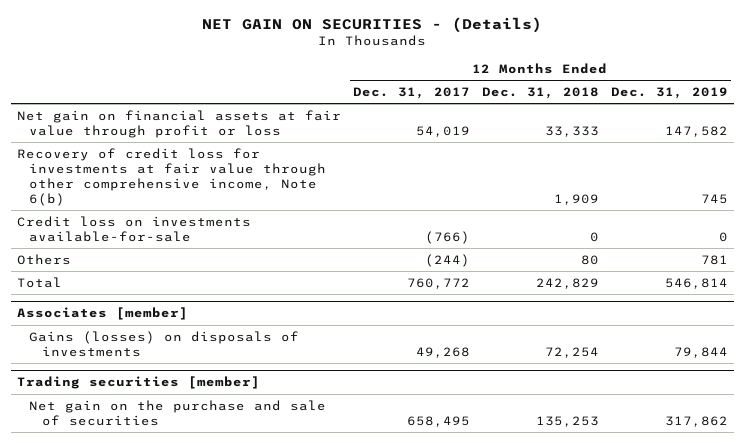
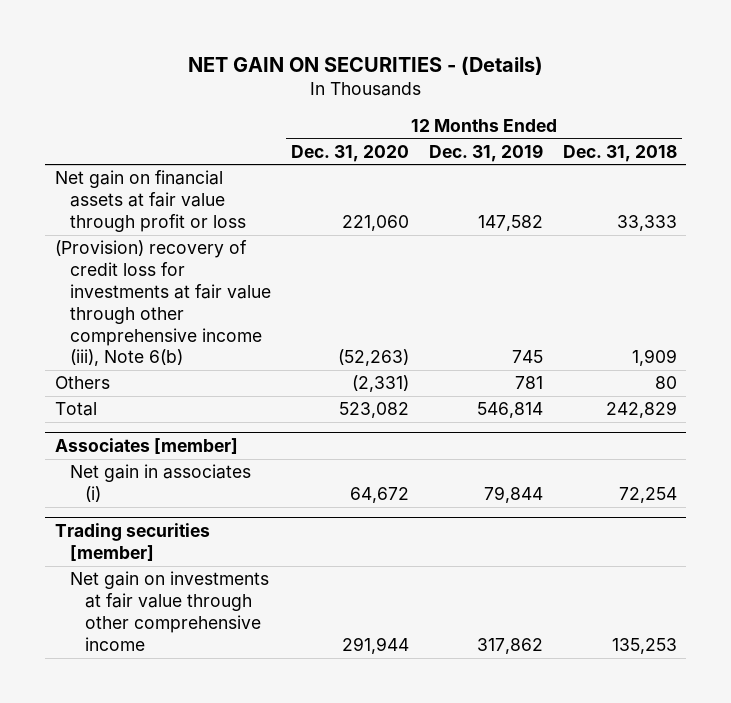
[352,87,470,100] Dec. 31, 2017 -> none
none -> [290,144,409,162] Dec. 31, 2020
[16,215,251,242] Credit loss on investments available-for-sale -> none
[16,147,327,206] Recovery of credit loss for investments at fair value through other comprehensive income, Note 6(b) -> [54,240,271,367] (Provision) recovery of credit loss for investments at fair value through other comprehensive income (iii), Note 6(b)
[29,330,300,357] Gains (losses) on disposals of investments -> [69,464,251,503] Net gain in associates (i)
[29,399,327,426] Net gain on the purchase and sale of securities -> [69,571,269,651] Net gain on investments at fair value through other comprehensive income

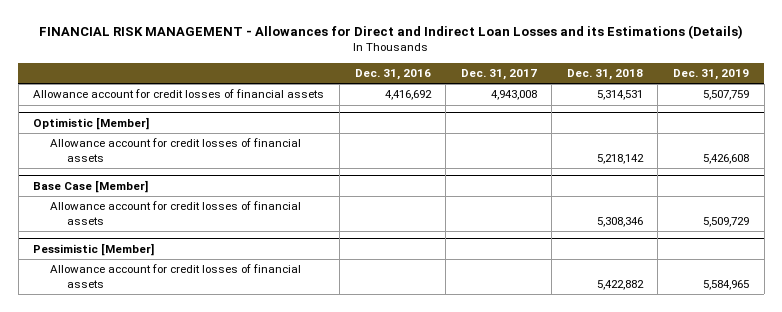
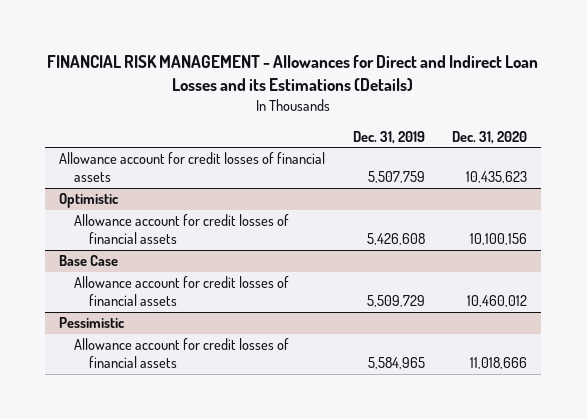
[354,68,431,80] Dec. 31, 2016 -> none
[460,68,537,80] Dec. 31, 2017 -> none
[566,68,643,80] Dec. 31, 2018 -> none
none -> [452,130,528,144] Dec. 31, 2020
[33,116,150,130] Optimistic [Member] -> [59,193,120,209] Optimistic
[33,179,149,193] Base Case [Member] -> [59,255,119,267] Base Case
[33,242,155,256] Pessimistic [Member] -> [59,317,126,329] Pessimistic

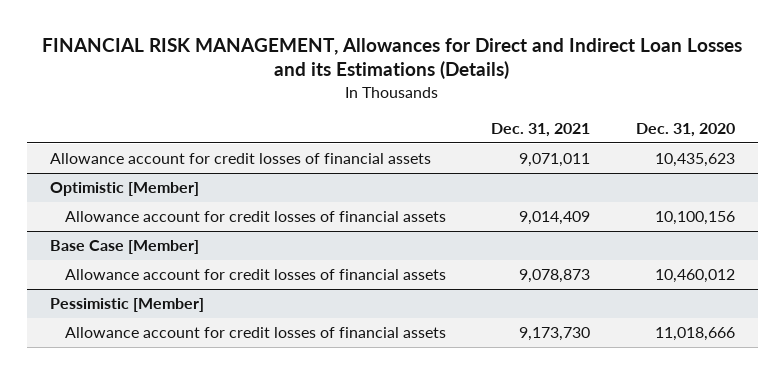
[47,55,539,91] FINANCIAL RISK MANAGEMENT - Allowances for Direct and Indirect Loan Losses and its Estimations (Details) -> [42,37,743,80] FINANCIAL RISK MANAGEMENT, Allowances for Direct and Indirect Loan Losses and its Estimations (Details)
[352,130,425,144] Dec. 31, 2019 -> none
none -> [491,123,591,138] Dec. 31, 2021
[59,193,120,209] Optimistic -> [49,182,199,197] Optimistic [Member]
[59,255,119,267] Base Case -> [49,240,199,255] Base Case [Member]
[59,317,126,329] Pessimistic -> [49,298,204,313] Pessimistic [Member]

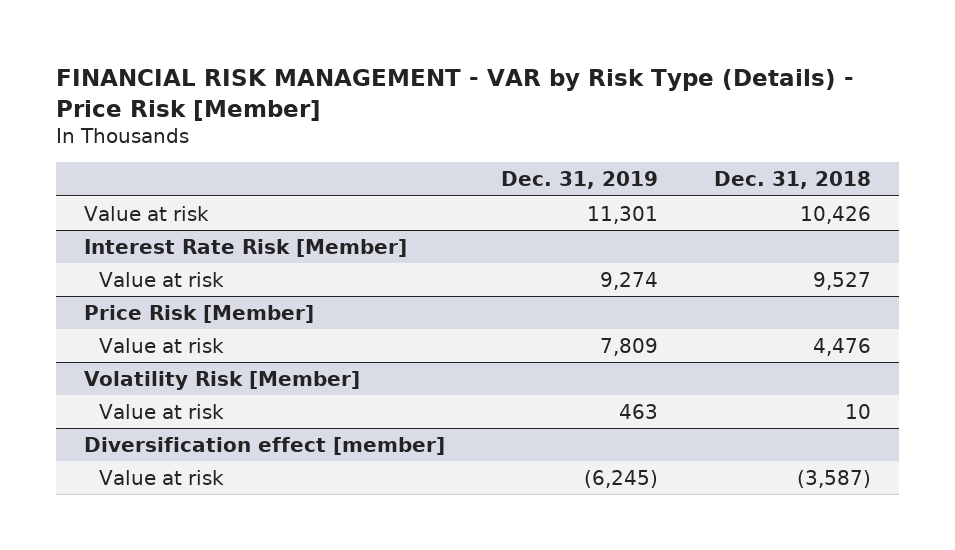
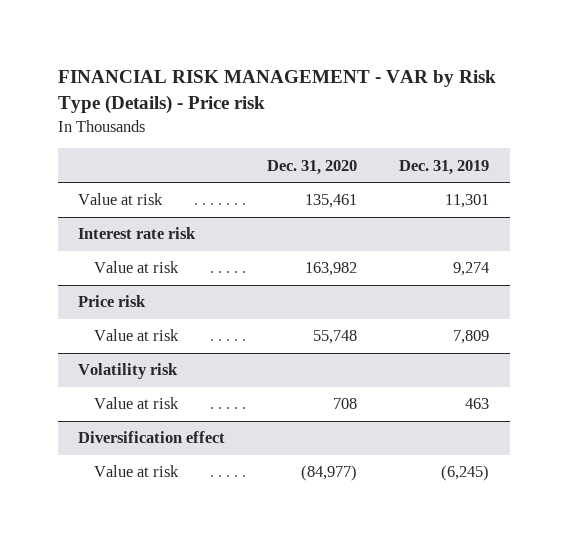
[56,69,855,121] FINANCIAL RISK MANAGEMENT - VAR by Risk Type (Details) - Price Risk [Member] -> [57,70,496,115] FINANCIAL RISK MANAGEMENT - VAR by Risk Type (Details) - Price risk
[714,171,872,190] Dec. 31, 2018 -> none
none -> [267,159,358,175] Dec. 31, 2020
[84,238,408,257] Interest Rate Risk [Member] -> [78,227,197,240] Interest rate risk
[84,304,315,323] Price Risk [Member] -> [78,295,147,308] Price risk
[84,370,361,390] Volatility Risk [Member] -> [78,363,179,380] Volatility risk
[84,436,446,455] Diversification effect [member] -> [78,431,226,444] Diversification effect

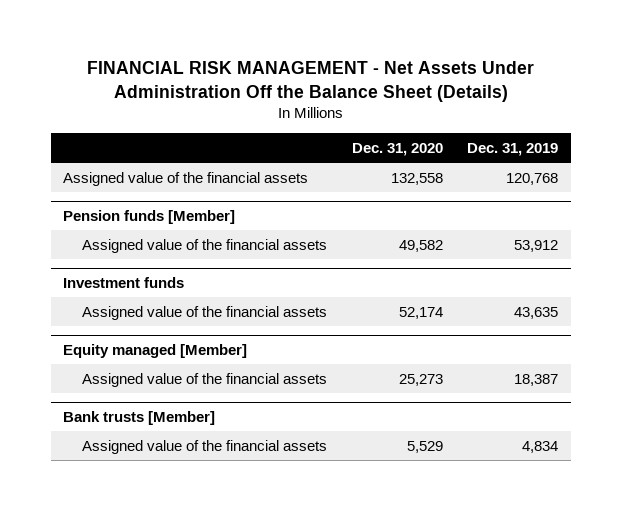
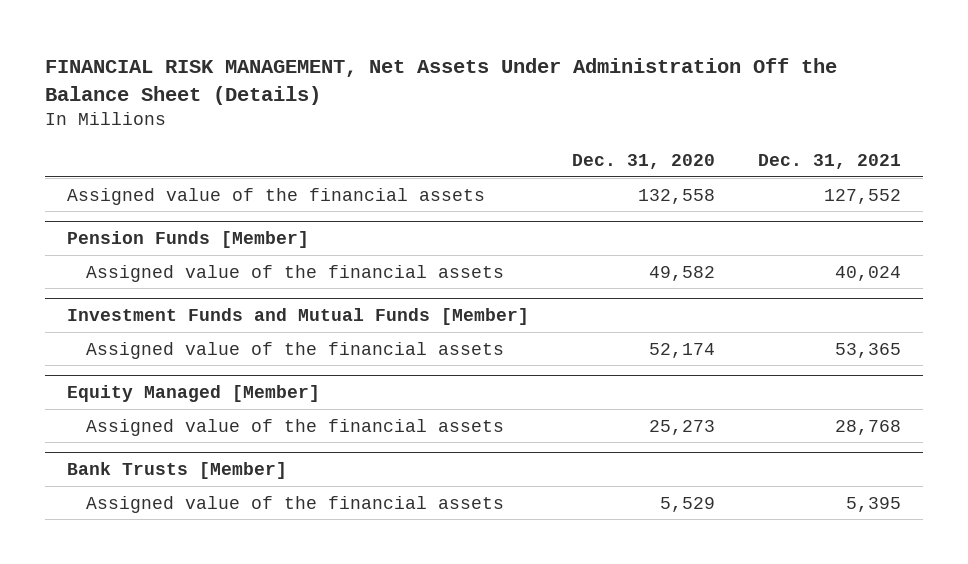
[86,61,534,102] FINANCIAL RISK MANAGEMENT - Net Assets Under Administration Off the Balance Sheet (Details) -> [44,57,837,105] FINANCIAL RISK MANAGEMENT, Net Assets Under Administration Off the Balance Sheet (Details)
[467,142,559,156] Dec. 31, 2019 -> none
none -> [758,153,902,169] Dec. 31, 2021
[62,209,235,224] Pension funds [Member] -> [66,231,309,249] Pension Funds [Member]
[62,276,184,288] Investment funds -> [66,308,529,326] Investment Funds and Mutual Funds [Member]
[62,343,247,358] Equity managed [Member] -> [66,385,320,403] Equity Managed [Member]
[62,410,215,425] Bank trusts [Member] -> [66,462,287,480] Bank Trusts [Member]

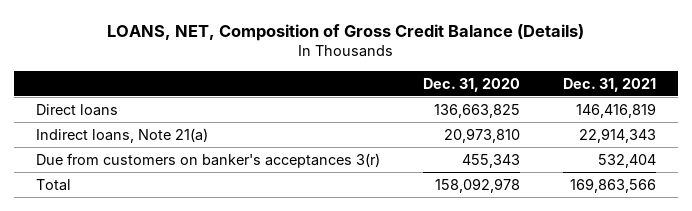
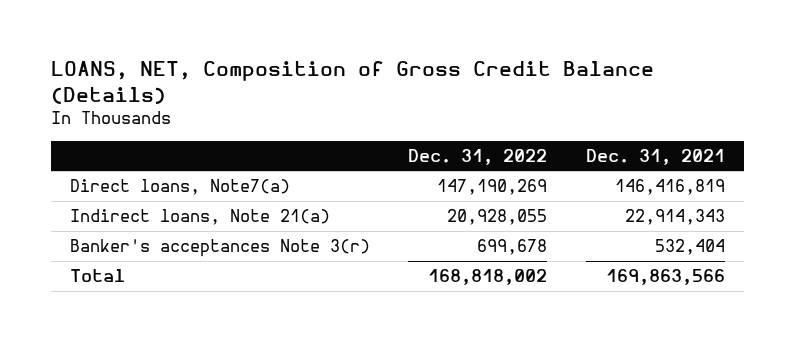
[423,77,521,92] Dec. 31, 2020 -> none
none -> [408,148,548,165] Dec. 31, 2022
[35,103,118,116] Direct loans -> [69,179,290,196] Direct loans, Note7(a)
[35,152,380,168] Due from customers on banker's acceptances 3(r) -> [69,239,370,258] Banker's acceptances Note 3(r)

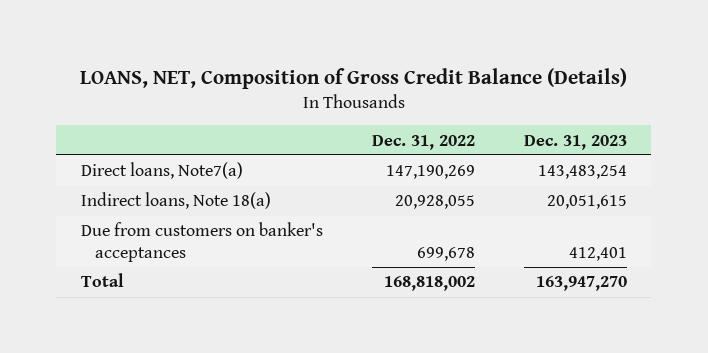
[585,148,725,165] Dec. 31, 2021 -> none
none -> [523,134,627,150] Dec. 31, 2023
[69,209,330,226] Indirect loans, Note 21(a) -> [80,192,271,210] Indirect loans, Note 18(a)
[69,239,370,258] Banker's acceptances Note 3(r) -> [80,222,323,262] Due from customers on banker's acceptances

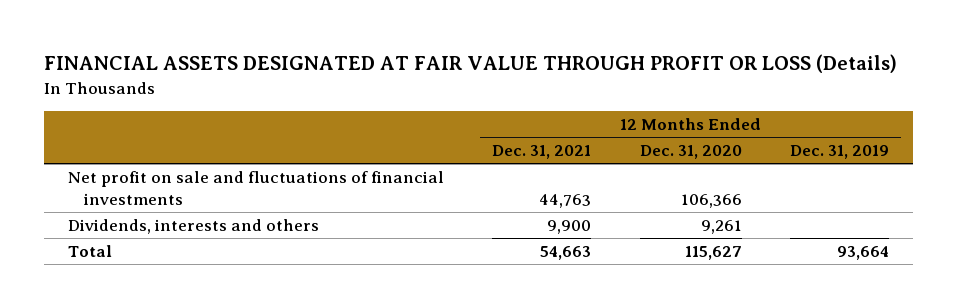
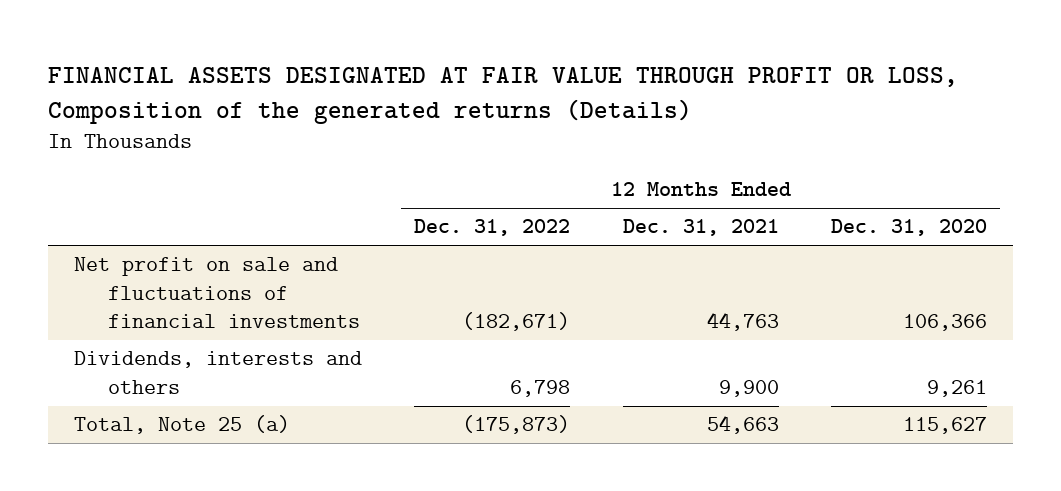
[43,54,897,74] FINANCIAL ASSETS DESIGNATED AT FAIR VALUE THROUGH PROFIT OR LOSS (Details) -> [47,66,958,124] FINANCIAL ASSETS DESIGNATED AT FAIR VALUE THROUGH PROFIT OR LOSS, Composition of the generated returns (Details)
[790,145,890,160] Dec. 31, 2019 -> none
none -> [414,219,571,237] Dec. 31, 2022
[67,245,112,258] Total -> [74,415,291,435] Total, Note 25 (a)

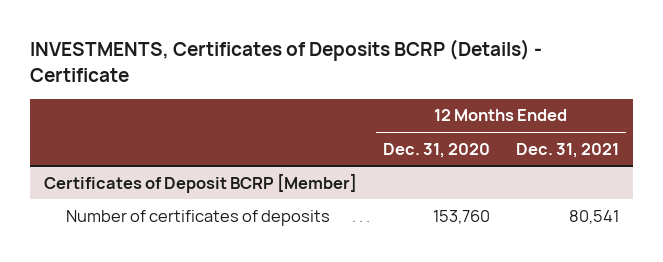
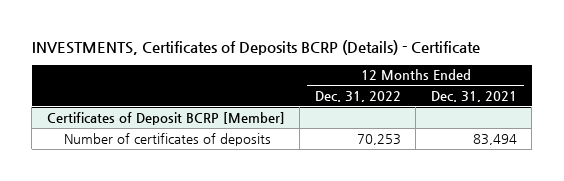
[382,142,490,158] Dec. 31, 2020 -> none
none -> [314,90,401,102] Dec. 31, 2022
[569,209,620,224] 80,541 -> [472,133,517,145] 83,494

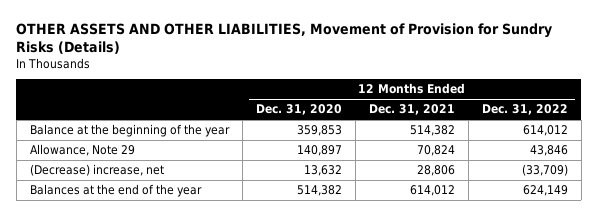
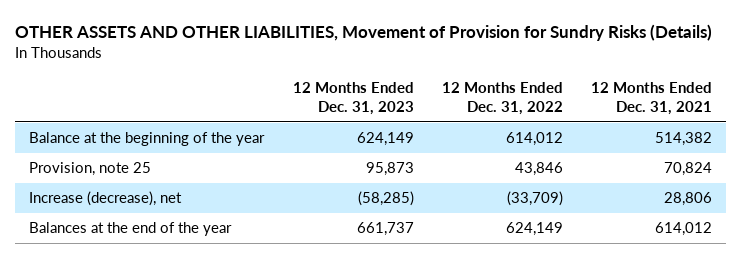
[255,104,342,116] Dec. 31, 2020 -> none
none -> [292,82,414,116] 12 Months Ended Dec. 31, 2023
[29,144,135,157] Allowance, Note 29 -> [29,162,152,177] Provision, note 25
[29,164,164,177] (Decrease) increase, net -> [29,191,183,207] Increase (decrease), net

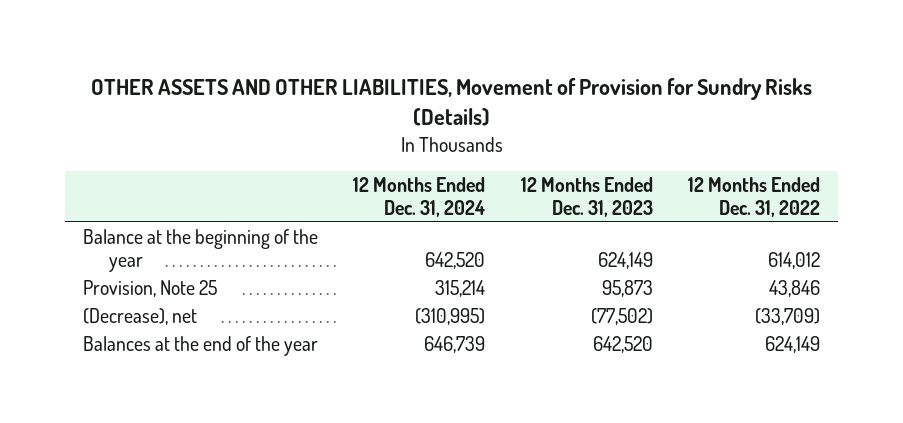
[591,82,713,116] 12 Months Ended Dec. 31, 2021 -> none
none -> [353,176,486,217] 12 Months Ended Dec. 31, 2024
[29,162,152,177] Provision, note 25 -> [83,280,218,298] Provision, Note 25
[29,191,183,207] Increase (decrease), net -> [83,308,198,326] (Decrease), net
[357,191,414,207] (58,285) -> [590,308,653,326] (77,502)
[356,222,414,237] 661,737 -> [592,336,653,354] 642,520

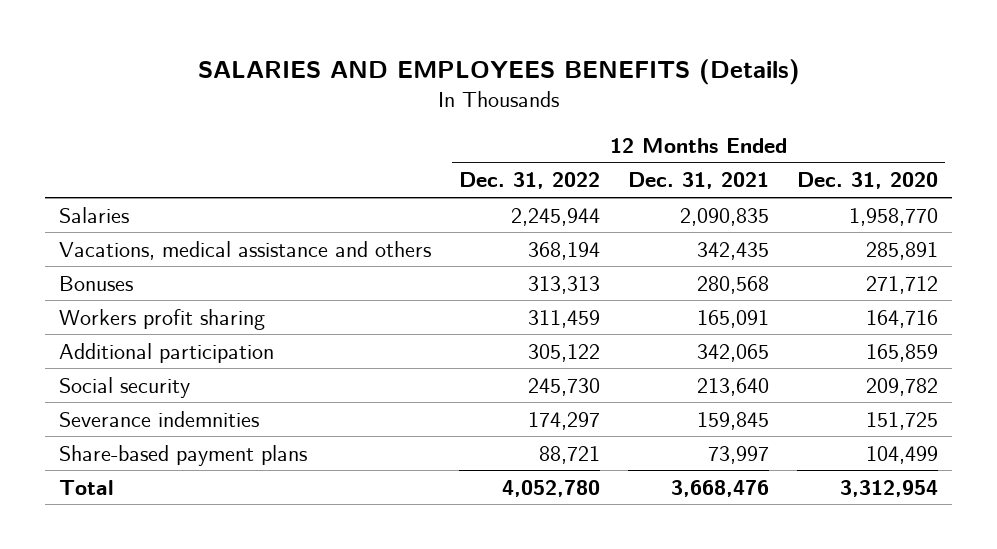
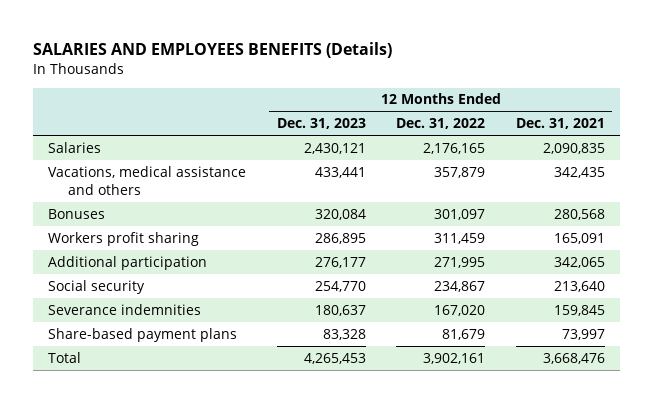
[797,172,939,190] Dec. 31, 2020 -> none
none -> [276,118,366,130] Dec. 31, 2023
[511,207,601,226] 2,245,944 -> [423,142,486,154] 2,176,165
[528,241,601,260] 368,194 -> [434,166,486,178] 357,879
[528,275,601,294] 313,313 -> [434,208,486,220] 301,097
[528,343,601,362] 305,122 -> [434,256,486,268] 271,995
[528,377,601,396] 245,730 -> [434,280,486,292] 234,867
[528,411,601,430] 174,297 -> [434,304,486,316] 167,020
[539,445,601,464] 88,721 -> [442,328,486,340] 81,679
[502,479,601,497] 4,052,780 -> [423,352,486,364] 3,902,161

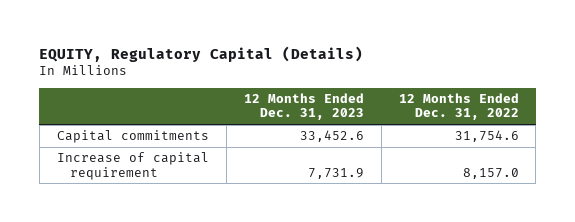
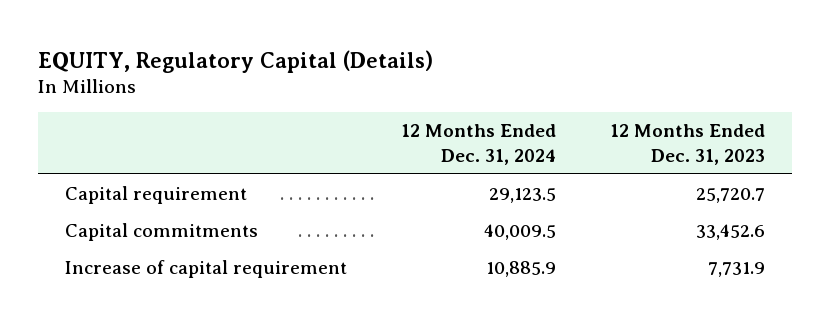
[398,92,519,121] 12 Months Ended Dec. 31, 2022 -> none
none -> [401,124,557,165] 12 Months Ended Dec. 31, 2024
none -> [65,185,248,204] Capital requirement

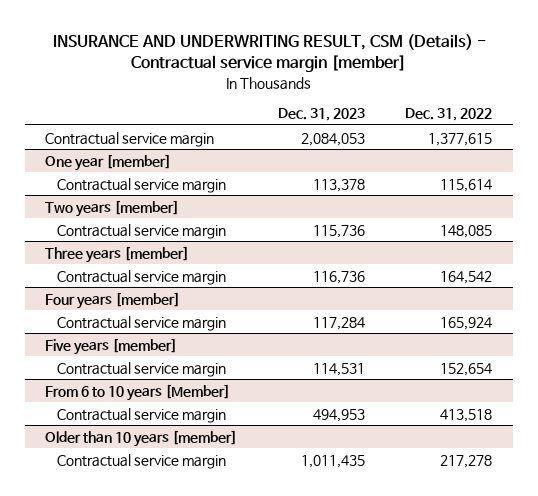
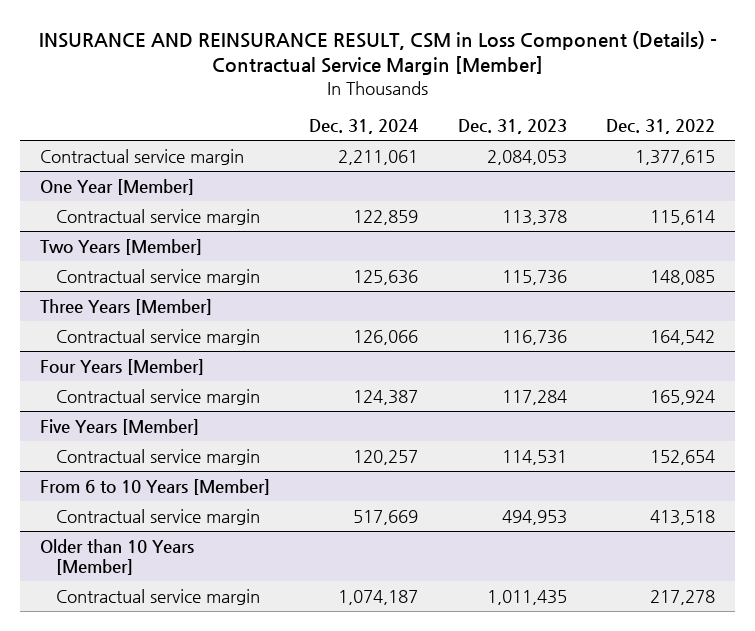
[52,33,486,73] INSURANCE AND UNDERWRITING RESULT, CSM (Details) - Contractual service margin [member] -> [38,30,717,76] INSURANCE AND REINSURANCE RESULT, CSM in Loss Component (Details) - Contractual Service Margin [Member]
none -> [309,119,419,135] Dec. 31, 2024
[45,153,172,171] One year [member] -> [39,178,194,195] One Year [Member]
[45,199,180,217] Two years [member] -> [39,238,202,255] Two Years [Member]
[45,245,190,263] Three years [member] -> [39,298,212,315] Three Years [Member]
[45,291,181,309] Four years [member] -> [39,358,204,375] Four Years [Member]
[45,337,178,355] Five years [member] -> [39,418,199,435] Five Years [Member]
[45,383,231,401] From 6 to 10 years [Member] -> [39,478,270,495] From 6 to 10 Years [Member]
[45,429,238,447] Older than 10 years [member] -> [39,538,194,575] Older than 10 Years [Member]

